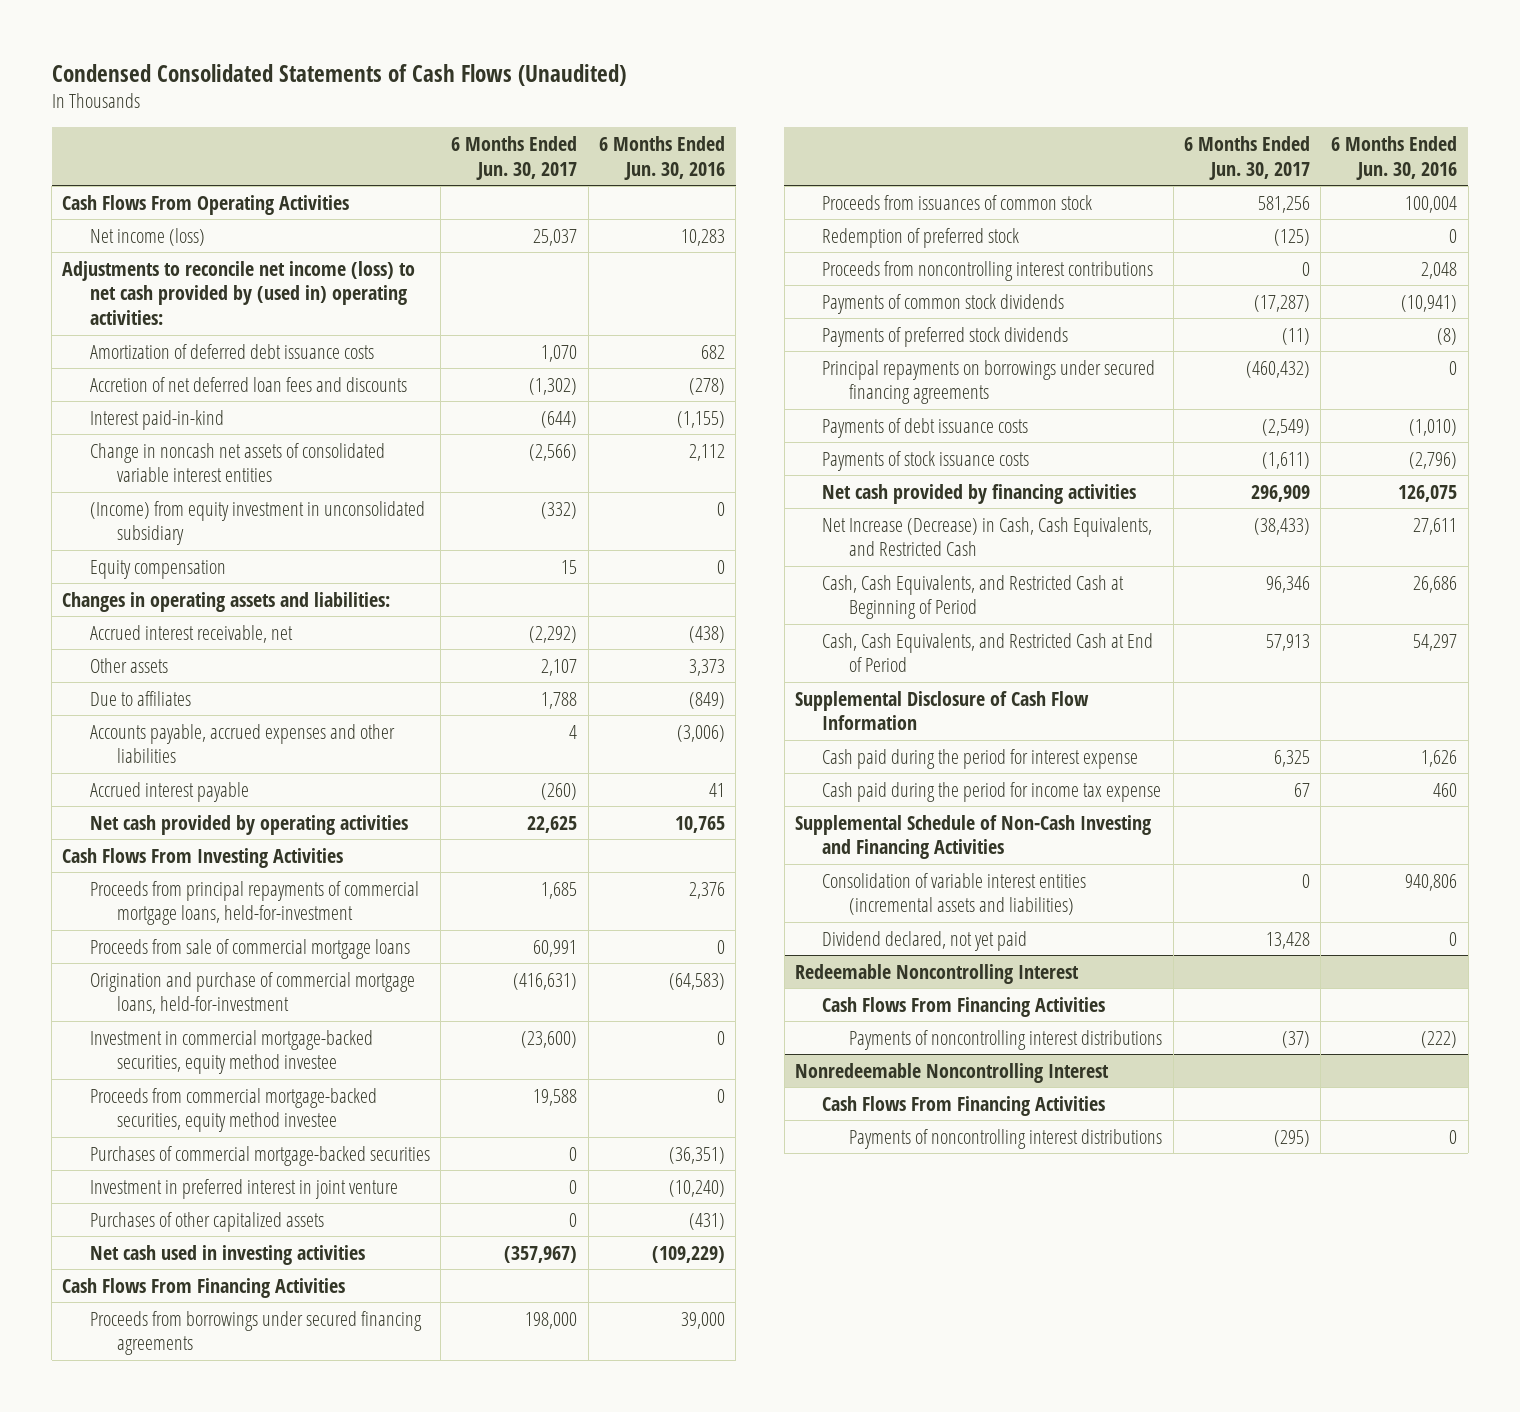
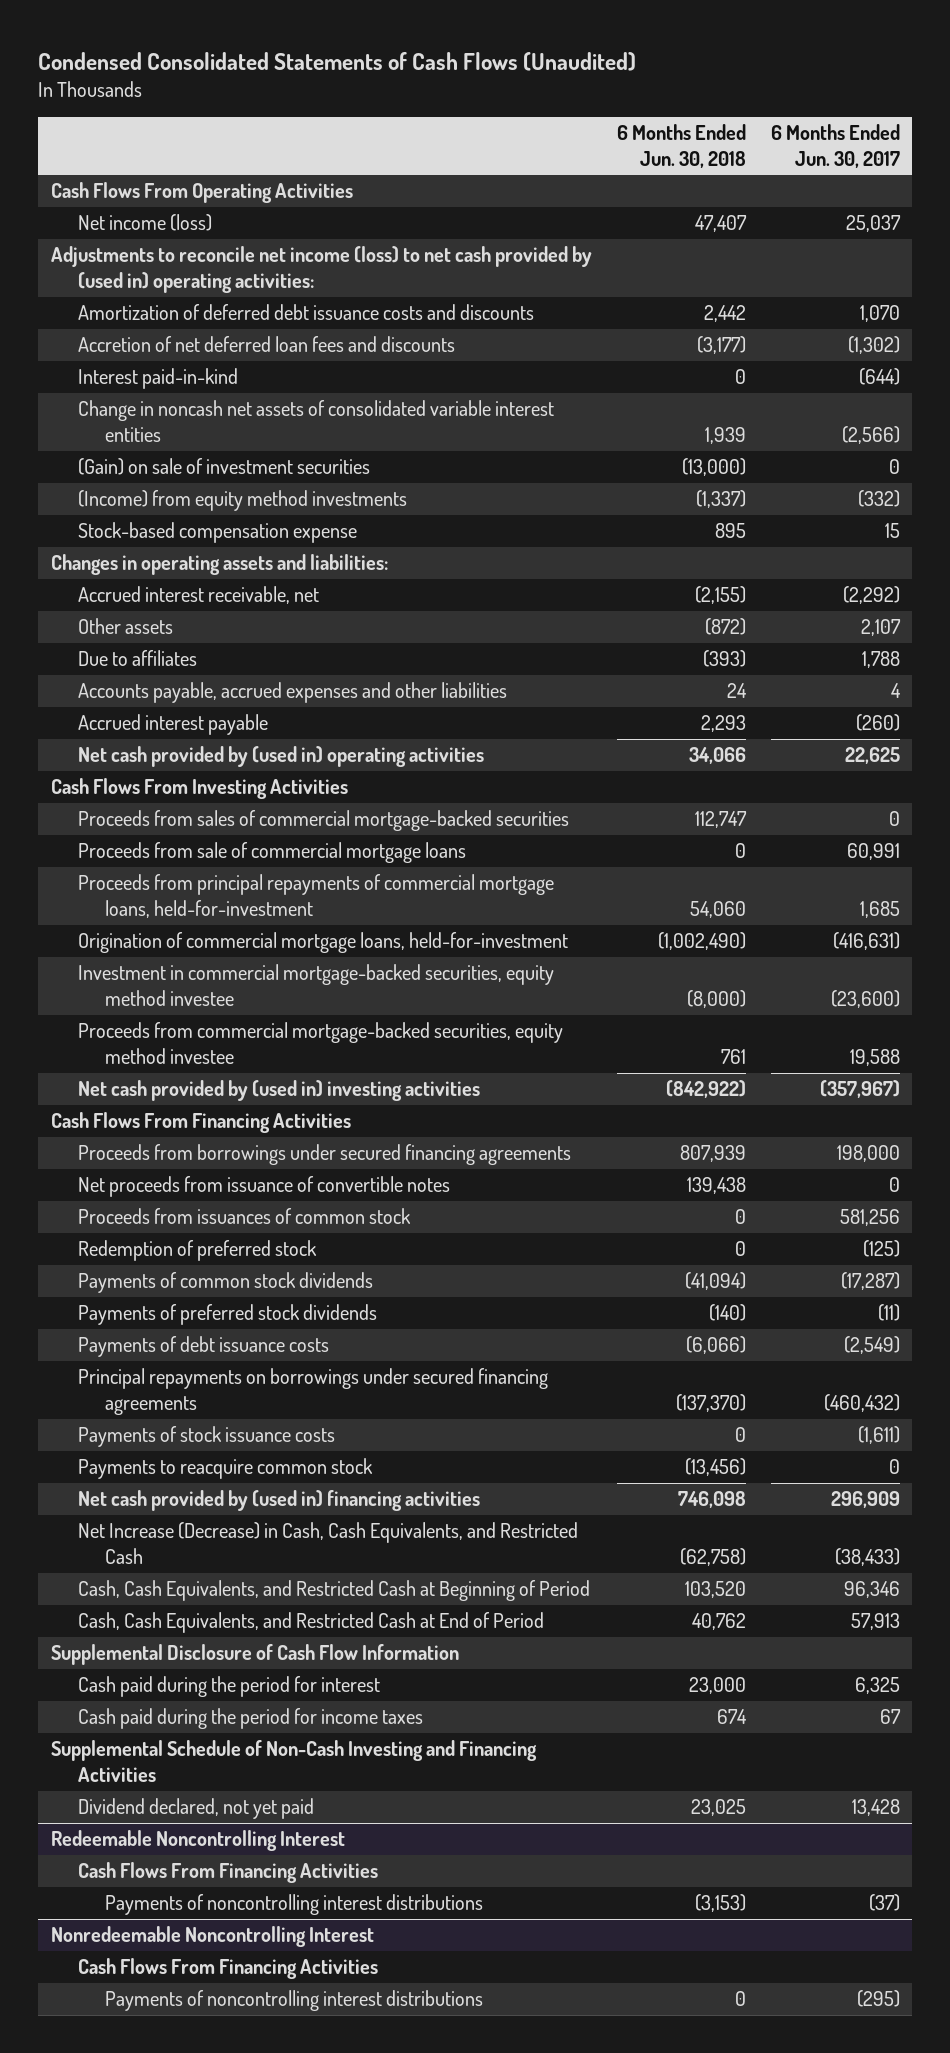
[598,135,725,180] 6 Months Ended Jun. 30, 2016 -> none
none -> [616,124,746,168] 6 Months Ended Jun. 30, 2018
[89,343,374,359] Amortization of deferred debt issuance costs -> [78,304,535,321] Amortization of deferred debt issuance costs and discounts
none -> [78,458,371,476] (Gain) on sale of investment securities
[89,500,425,546] (Income) from equity investment in unconsolidated subsidiary -> [78,490,408,512] (Income) from equity method investments
[89,559,226,579] Equity compensation -> [78,522,358,544] Stock-based compensation expense
[89,814,408,835] Net cash provided by operating activities -> [78,746,485,768] Net cash provided by (used in) operating activities
none -> [78,810,570,832] Proceeds from sales of commercial mortgage-backed securities
[89,880,419,926] Proceeds from principal repayments of commercial mortgage loans, held-for-investment -> [78,874,555,918] Proceeds from principal repayments of commercial mortgage loans, held-for-investment
[89,971,415,1015] Origination and purchase of commercial mortgage loans, held-for-investment -> [78,932,569,954] Origination of commercial mortgage loans, held-for-investment
[89,1145,430,1166] Purchases of commercial mortgage-backed securities -> none
[89,1178,398,1199] Investment in preferred interest in joint venture -> none
[89,1211,324,1232] Purchases of other capitalized assets -> none
[89,1244,365,1265] Net cash used in investing activities -> [78,1080,481,1102] Net cash provided by (used in) investing activities
none -> [78,1176,451,1198] Net proceeds from issuance of convertible notes
[822,260,1154,281] Proceeds from noncontrolling interest contributions -> none
[822,359,1156,405] Principal repayments on borrowings under secured financing agreements -> [78,1368,549,1415] Principal repayments on borrowings under secured financing agreements
none -> [78,1458,374,1480] Payments to reacquire common stock
[822,483,1137,504] Net cash provided by financing activities -> [78,1490,481,1512] Net cash provided by (used in) financing activities
[822,748,1139,769] Cash paid during the period for interest expense -> [78,1676,381,1698] Cash paid during the period for interest
[822,781,1162,802] Cash paid during the period for income tax expense -> [78,1708,424,1730] Cash paid during the period for income taxes
[822,872,1087,916] Consolidation of variable interest entities (incremental assets and liabilities) -> none

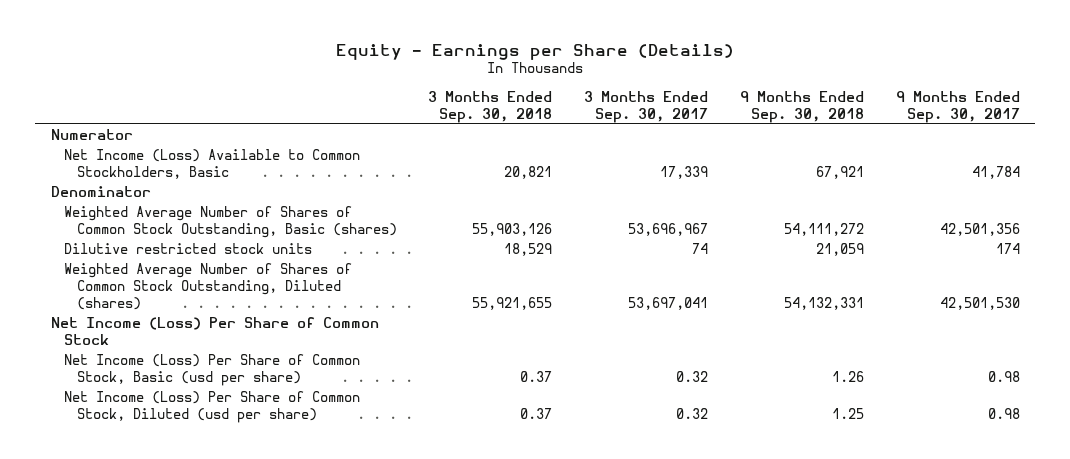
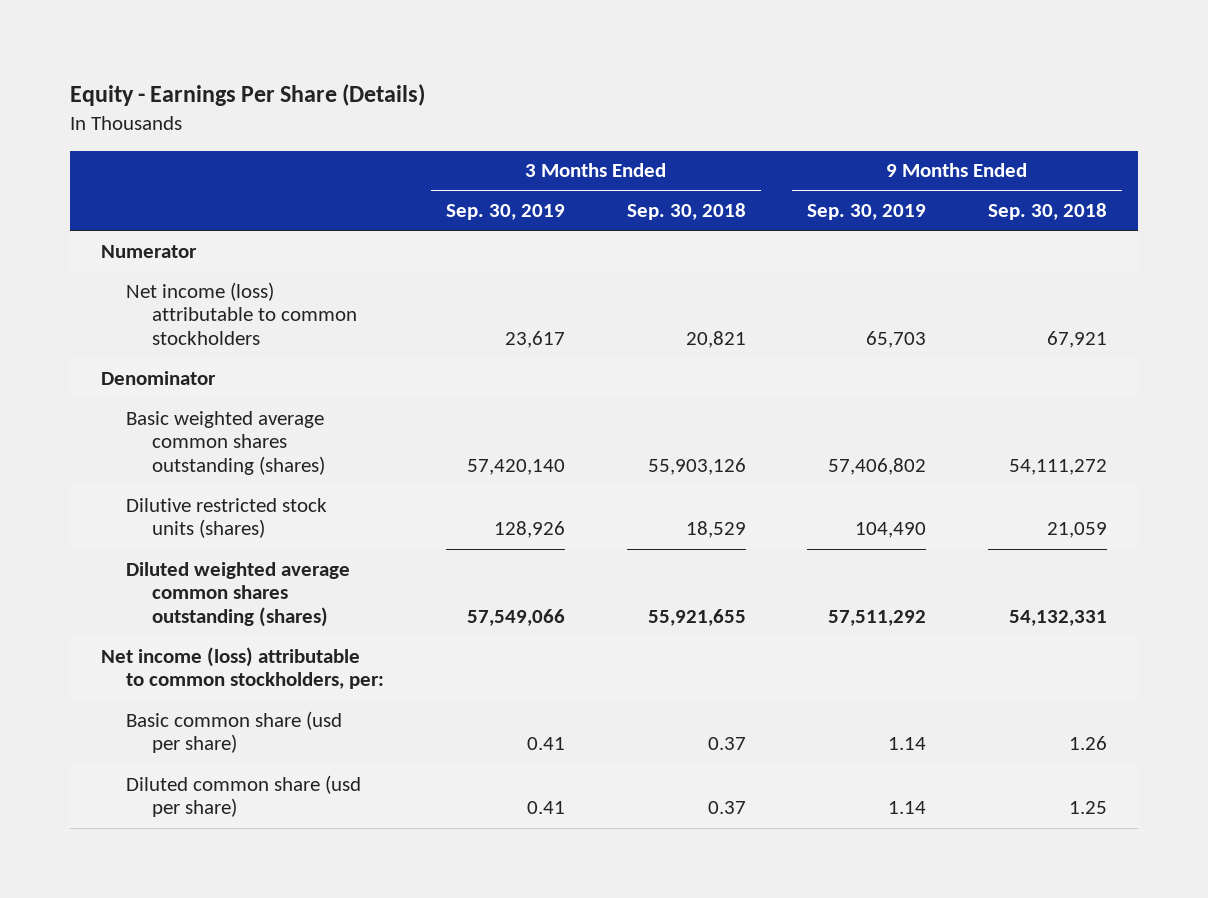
[336,43,735,60] Equity - Earnings per Share (Details) -> [70,84,426,107] Equity - Earnings Per Share (Details)
[584,90,709,123] 3 Months Ended Sep. 30, 2017 -> none
[895,90,1020,123] 9 Months Ended Sep. 30, 2017 -> none
none -> [445,203,565,220] Sep. 30, 2019
none -> [807,203,927,220] Sep. 30, 2019
[63,149,360,180] Net Income (Loss) Available to Common Stockholders, Basic -> [126,281,357,346] Net income (loss) attributable to common stockholders
[63,206,397,239] Weighted Average Number of Shares of Common Stock Outstanding, Basic (shares) -> [126,410,325,476] Basic weighted average common shares outstanding (shares)
[63,243,312,255] Dilutive restricted stock units -> [126,497,328,539] Dilutive restricted stock units (shares)
[63,263,352,310] Weighted Average Number of Shares of Common Stock Outstanding, Diluted (shares) -> [126,561,351,628] Diluted weighted average common shares outstanding (shares)
[50,317,379,346] Net Income (Loss) Per Share of Common Stock -> [100,646,385,690] Net income (loss) attributable to common stockholders, per:
[63,354,360,387] Net Income (Loss) Per Share of Common Stock, Basic (usd per share) -> [126,710,343,754] Basic common share (usd per share)
[63,391,360,424] Net Income (Loss) Per Share of Common Stock, Diluted (usd per share) -> [126,774,362,818] Diluted common share (usd per share)

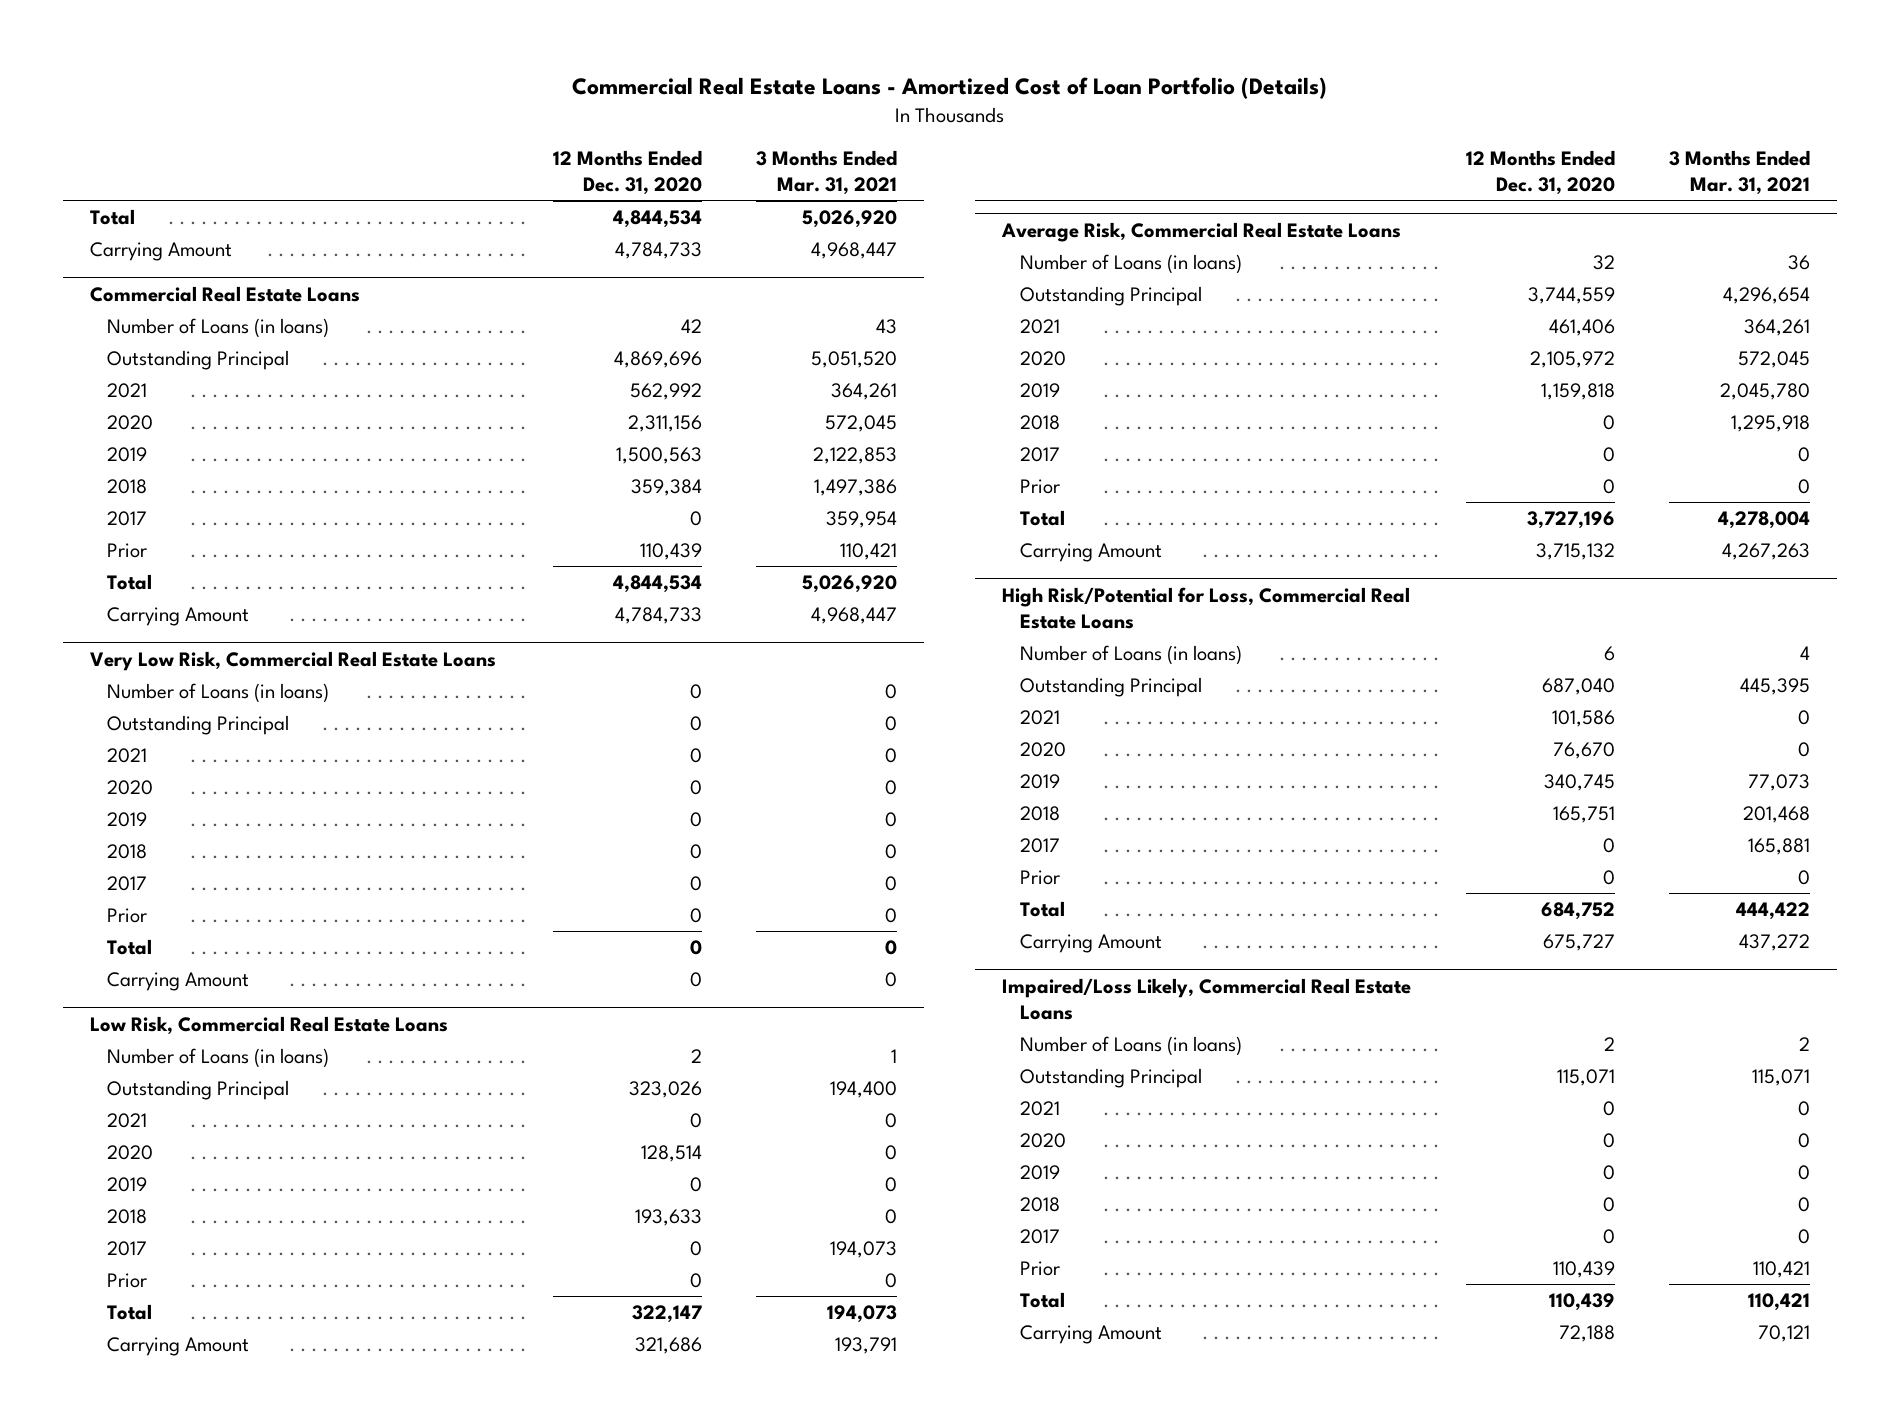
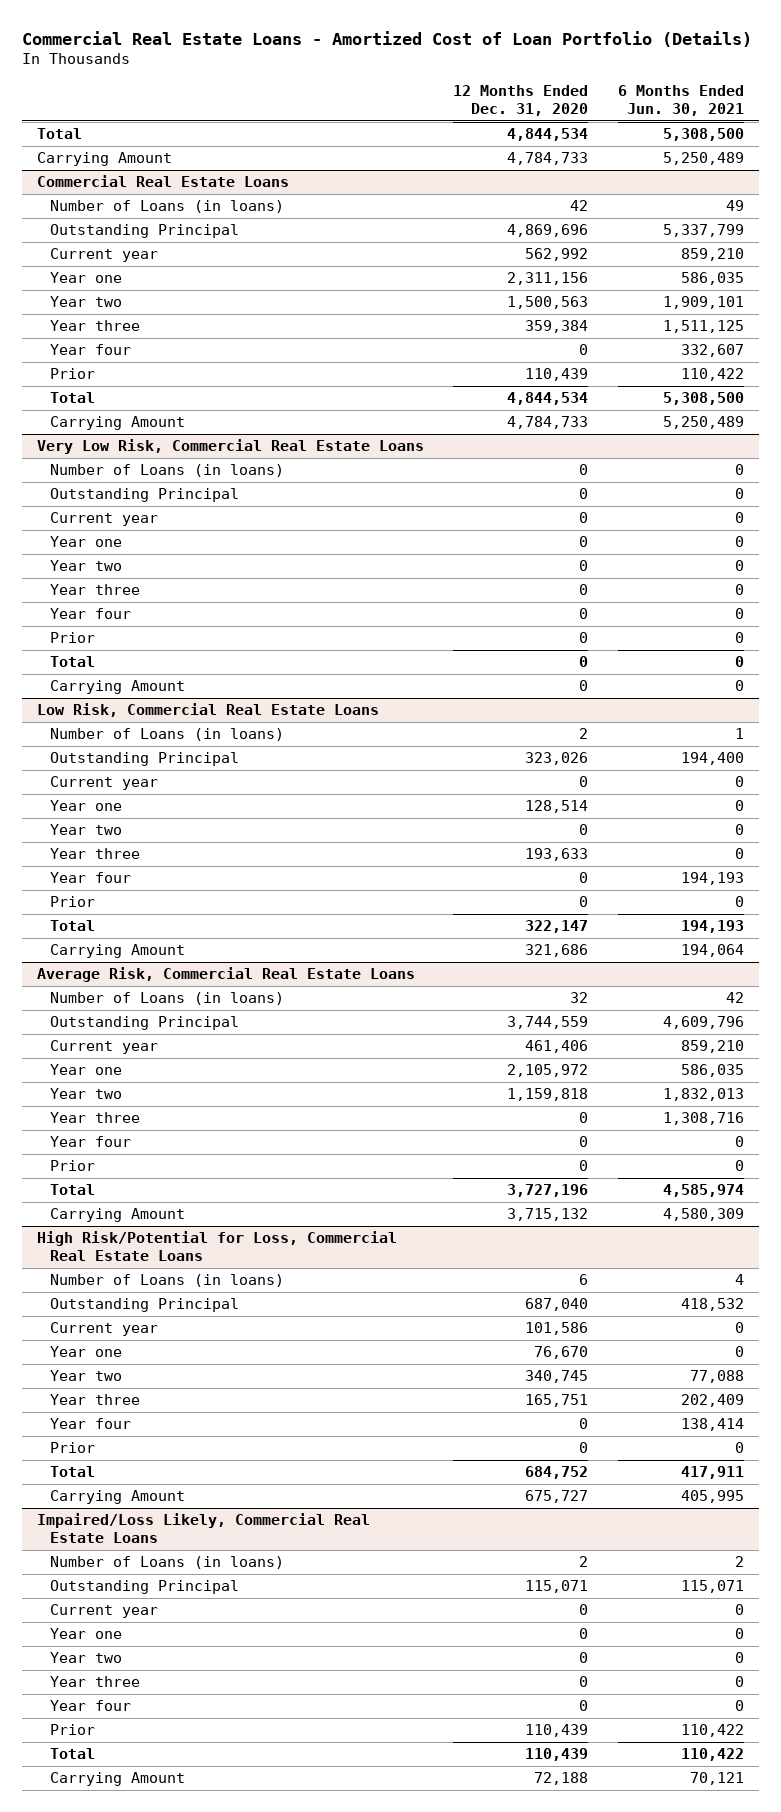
[756,150,898,196] 3 Months Ended Mar. 31, 2021 -> none
none -> [617,85,744,117] 6 Months Ended Jun. 30, 2021
[106,382,147,398] 2021 -> [50,248,159,263] Current year
[106,414,153,430] 2020 -> [50,272,123,284] Year one
[106,446,147,462] 2019 -> [50,296,123,308] Year two
[106,478,147,494] 2018 -> [50,320,141,332] Year three
[106,510,147,526] 2017 -> [50,344,132,356] Year four
[106,747,147,763] 2021 -> [50,512,159,527] Current year
[106,779,153,795] 2020 -> [50,536,123,548] Year one
[106,811,147,827] 2019 -> [50,560,123,572] Year two
[106,843,147,859] 2018 -> [50,584,141,596] Year three
[106,875,147,891] 2017 -> [50,608,132,620] Year four
[106,1112,147,1128] 2021 -> [50,776,159,791] Current year
[106,1144,153,1160] 2020 -> [50,800,123,812] Year one
[106,1176,147,1192] 2019 -> [50,824,123,836] Year two
[106,1208,147,1224] 2018 -> [50,848,141,860] Year three
[106,1240,147,1256] 2017 -> [50,872,132,884] Year four
[1019,318,1060,334] 2021 -> [50,1040,159,1055] Current year
[1019,350,1066,366] 2020 -> [50,1064,123,1076] Year one
[1019,382,1060,398] 2019 -> [50,1088,123,1100] Year two
[1019,414,1060,430] 2018 -> [50,1112,141,1124] Year three
[1019,446,1060,462] 2017 -> [50,1136,132,1148] Year four
[1019,709,1060,725] 2021 -> [50,1322,159,1337] Current year
[1019,741,1066,757] 2020 -> [50,1346,123,1358] Year one
[1019,773,1060,789] 2019 -> [50,1370,123,1382] Year two
[1019,805,1060,821] 2018 -> [50,1394,141,1406] Year three
[1019,837,1060,853] 2017 -> [50,1418,132,1430] Year four
[1019,1100,1060,1116] 2021 -> [50,1604,159,1619] Current year
[1019,1132,1066,1148] 2020 -> [50,1628,123,1640] Year one
[1019,1164,1060,1180] 2019 -> [50,1652,123,1664] Year two
[1019,1196,1060,1212] 2018 -> [50,1676,141,1688] Year three
[1019,1228,1060,1244] 2017 -> [50,1700,132,1712] Year four

